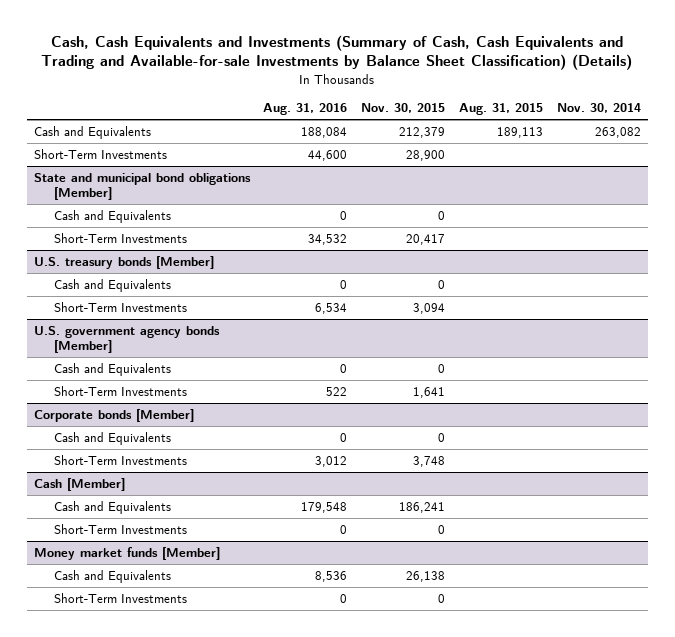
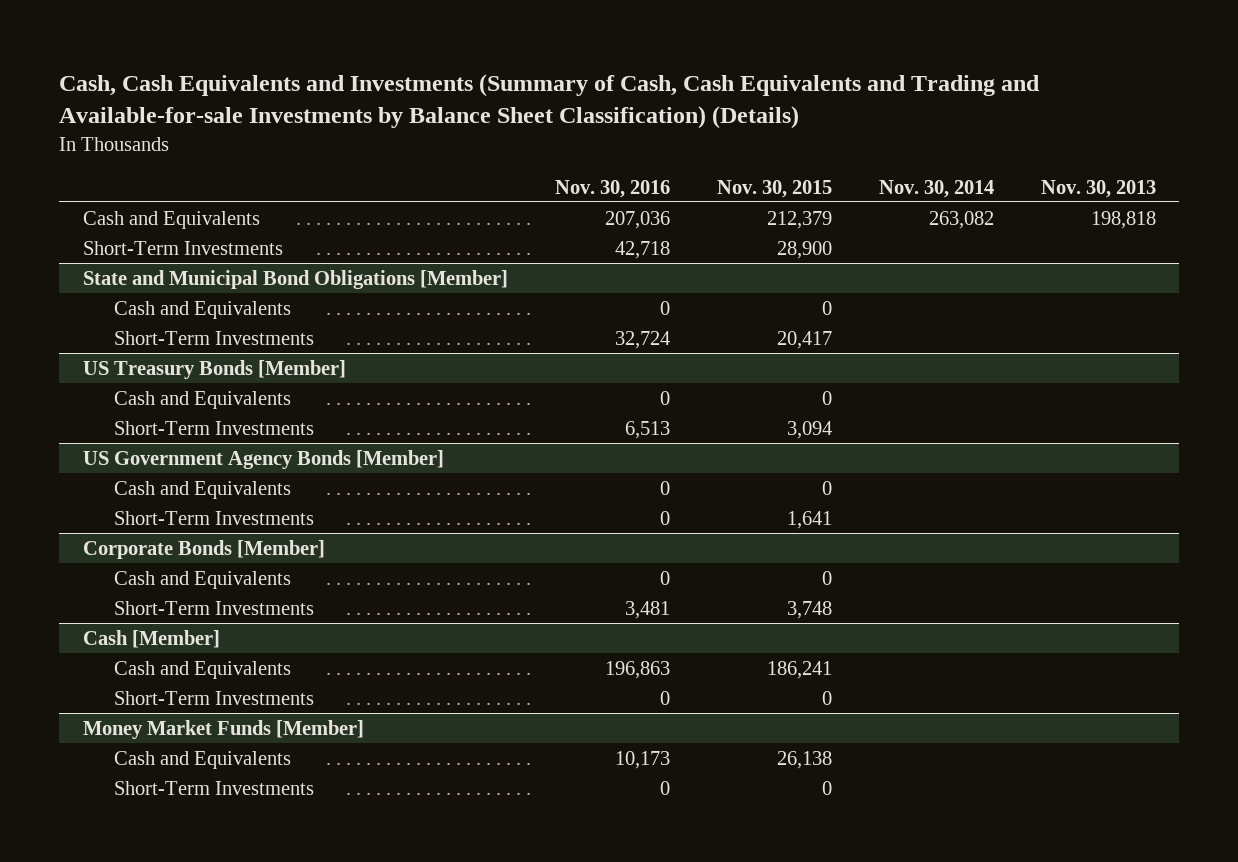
[263,103,348,116] Aug. 31, 2016 -> none
[459,103,544,116] Aug. 31, 2015 -> none
none -> [554,179,670,198] Nov. 30, 2016
none -> [1040,179,1156,198] Nov. 30, 2013
[33,172,251,200] State and municipal bond obligations [Member] -> [82,269,508,289] State and Municipal Bond Obligations [Member]
[33,255,214,269] U.S. treasury bonds [Member] -> [82,359,346,379] US Treasury Bonds [Member]
[33,325,220,353] U.S. government agency bonds [Member] -> [82,449,444,469] US Government Agency Bonds [Member]
[33,408,194,422] Corporate bonds [Member] -> [82,539,325,559] Corporate Bonds [Member]
[33,546,220,560] Money market funds [Member] -> [82,719,364,739] Money Market Funds [Member]

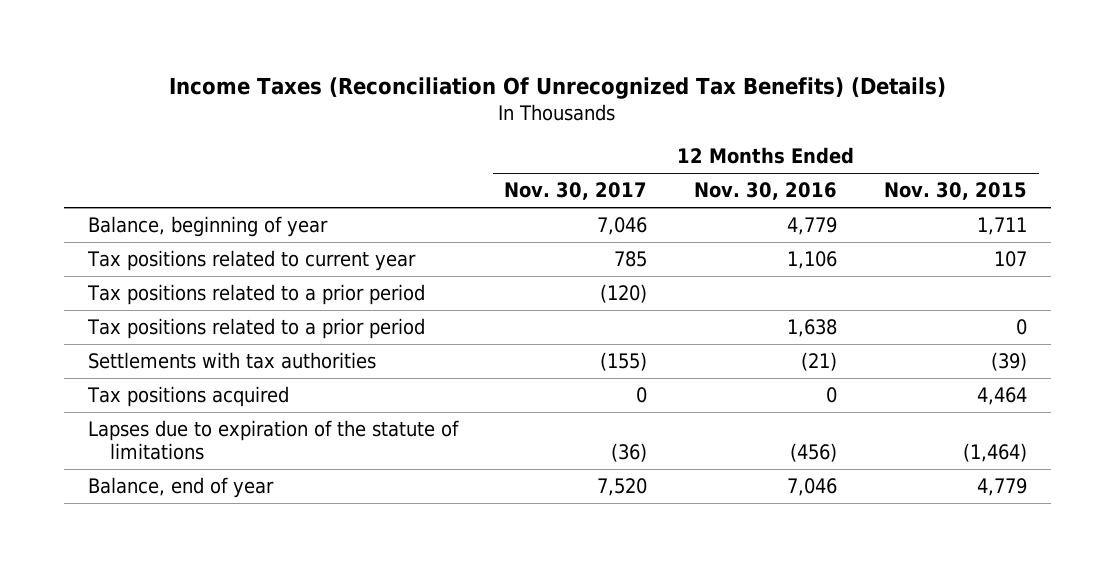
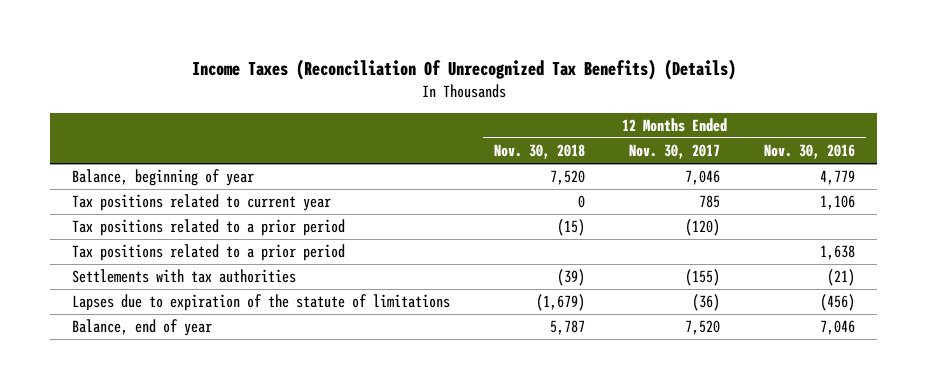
[884,182,1028,201] Nov. 30, 2015 -> none
none -> [494,144,586,160] Nov. 30, 2018
[86,386,289,408] Tax positions acquired -> none

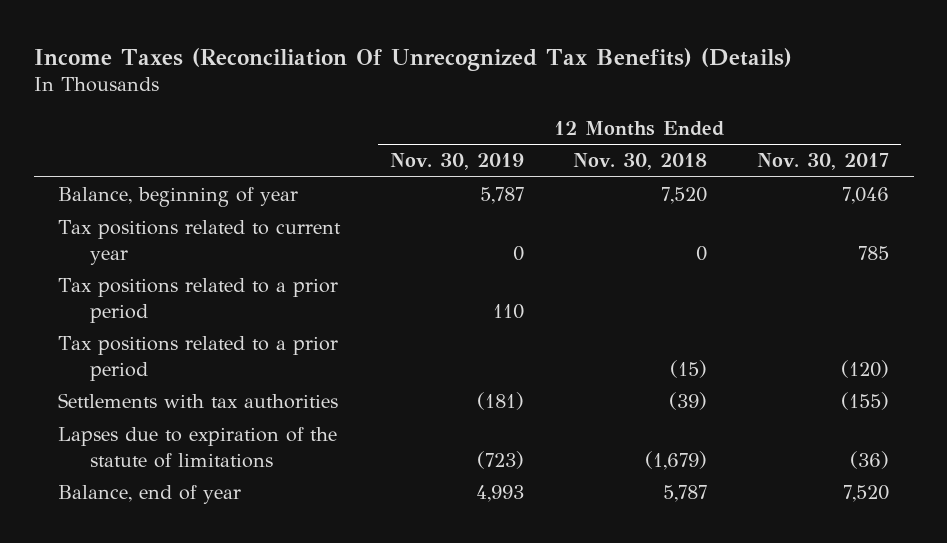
[764,144,856,160] Nov. 30, 2016 -> none
none -> [389,153,524,171] Nov. 30, 2019
[72,219,346,237] Tax positions related to a prior period -> [58,336,339,381] Tax positions related to a prior period

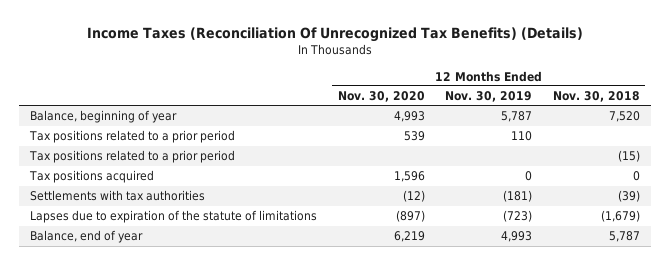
[756,153,889,171] Nov. 30, 2017 -> none
none -> [337,91,425,103] Nov. 30, 2020
[58,220,342,265] Tax positions related to current year -> none
none -> [28,170,154,184] Tax positions acquired

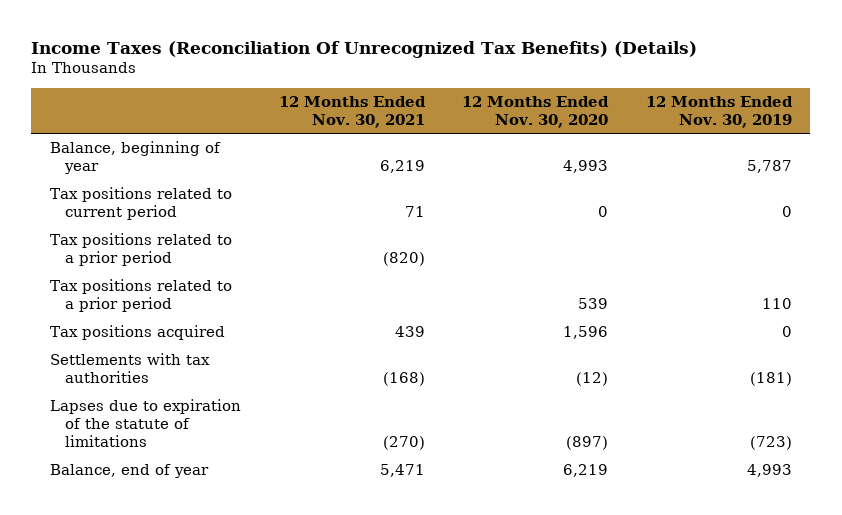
[553,91,641,103] Nov. 30, 2018 -> none
none -> [278,95,426,128] 12 Months Ended Nov. 30, 2021
none -> [50,187,233,221] Tax positions related to current period
[28,130,235,144] Tax positions related to a prior period -> [50,279,233,313] Tax positions related to a prior period

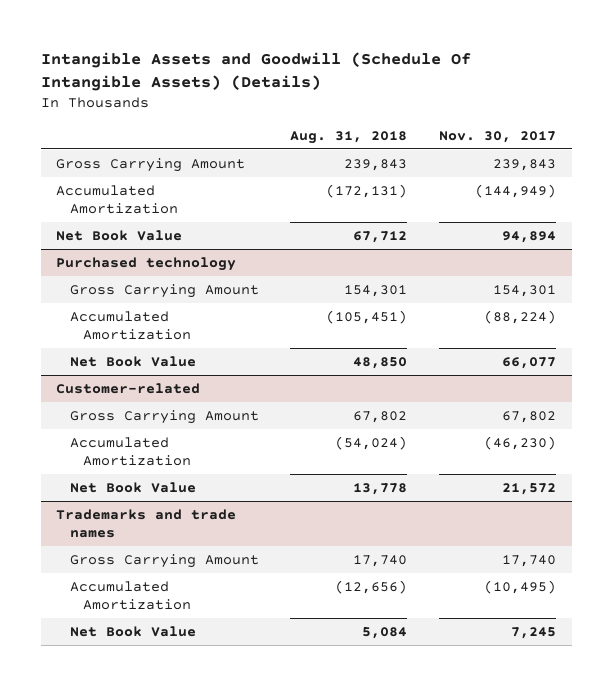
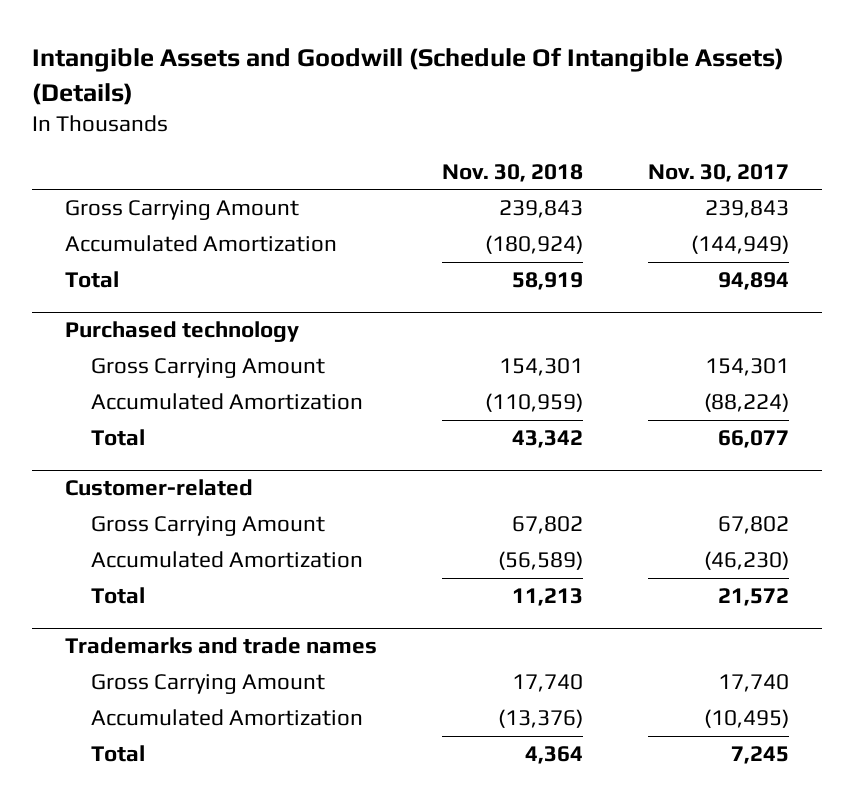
[290,130,408,144] Aug. 31, 2018 -> none
none -> [442,163,584,182] Nov. 30, 2018
[56,229,183,241] Net Book Value -> [64,271,119,289] Total
[69,355,196,367] Net Book Value -> [90,429,145,447] Total
[69,481,196,493] Net Book Value -> [90,587,145,605] Total
[69,625,196,637] Net Book Value -> [90,745,145,763] Total

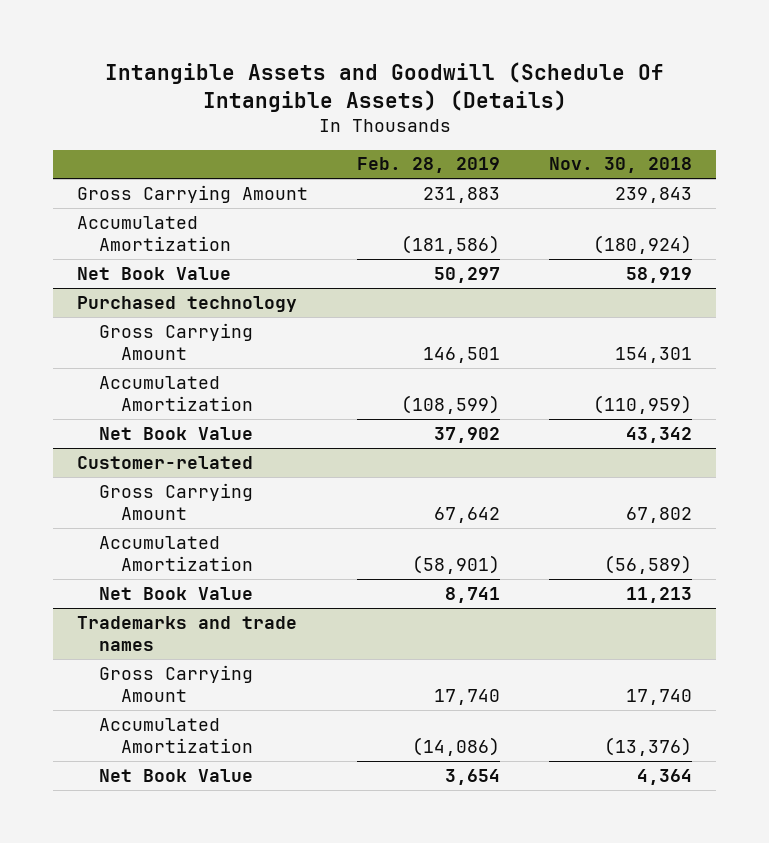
[648,163,790,182] Nov. 30, 2017 -> none
none -> [357,157,501,174] Feb. 28, 2019
[64,271,119,289] Total -> [77,266,232,280] Net Book Value
[90,429,145,447] Total -> [99,426,254,440] Net Book Value
[90,587,145,605] Total -> [99,586,254,600] Net Book Value
[90,745,145,763] Total -> [99,768,254,782] Net Book Value

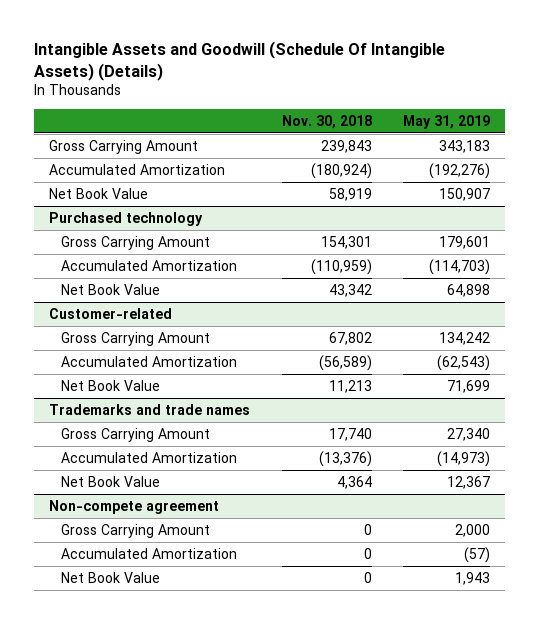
[357,157,501,174] Feb. 28, 2019 -> none
none -> [402,114,490,129] May 31, 2019
none -> [49,499,220,514] Non-compete agreement
none -> [60,523,210,538] Gross Carrying Amount
none -> [60,547,237,559] Accumulated Amortization
none -> [60,571,160,583] Net Book Value

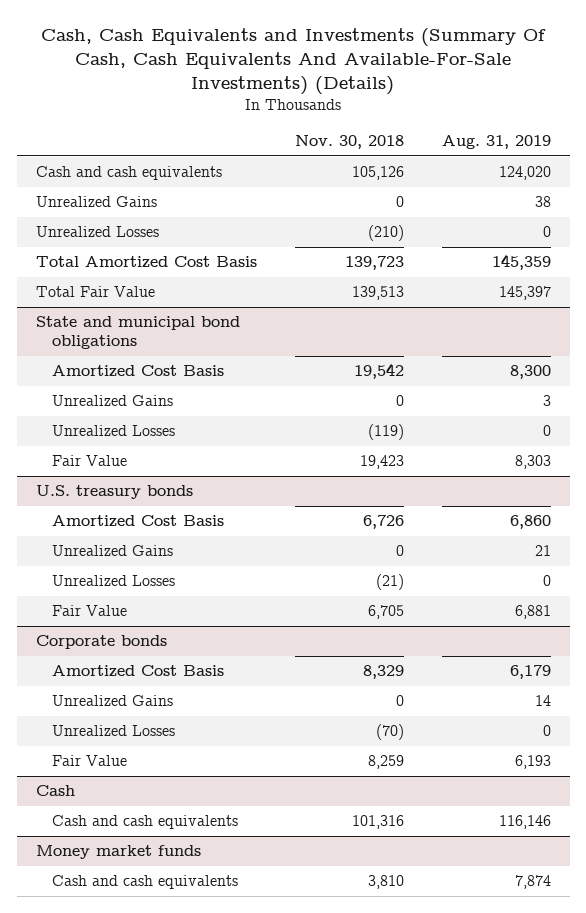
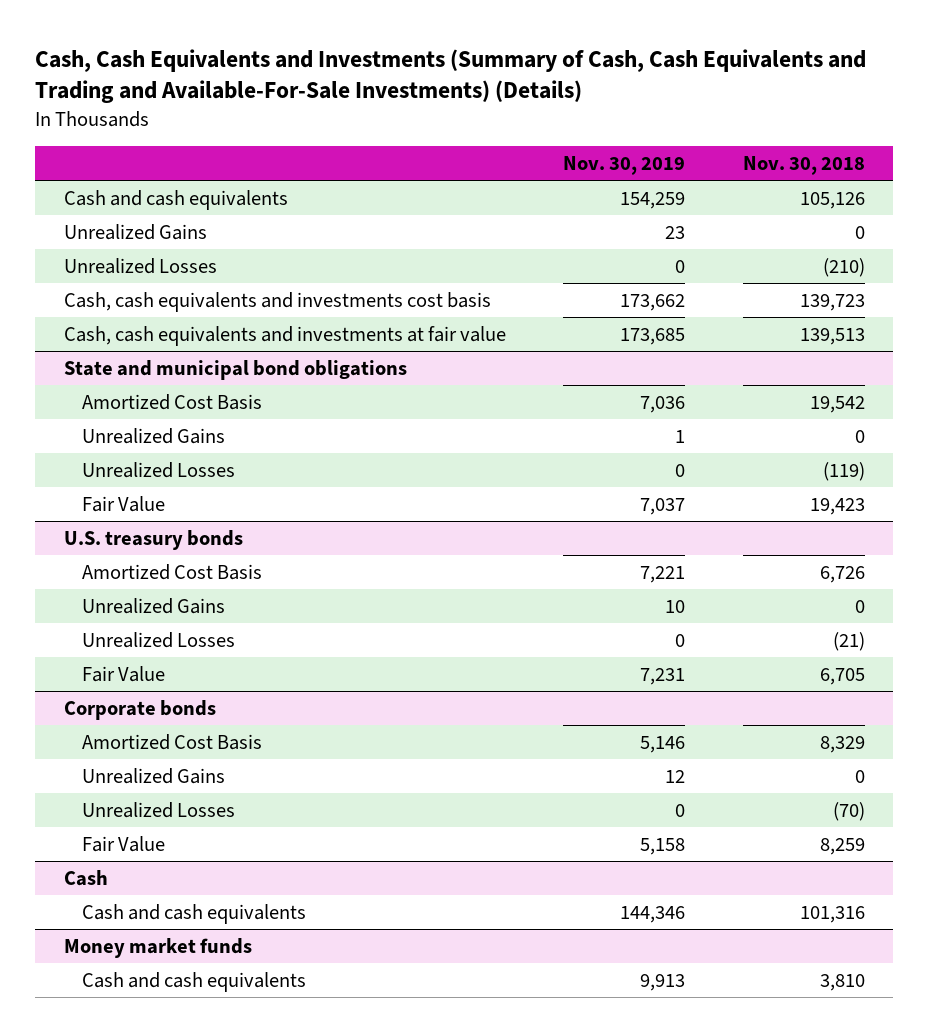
[41,27,547,96] Cash, Cash Equivalents and Investments (Summary Of Cash, Cash Equivalents And Available-For-Sale Investments) (Details) -> [34,48,866,104] Cash, Cash Equivalents and Investments (Summary of Cash, Cash Equivalents and Trading and Available-For-Sale Investments) (Details)
[441,134,551,149] Aug. 31, 2019 -> none
none -> [563,155,686,175] Nov. 30, 2019
[35,256,257,269] Total Amortized Cost Basis -> [63,291,491,312] Cash, cash equivalents and investments cost basis
[35,286,155,298] Total Fair Value -> [63,325,506,346] Cash, cash equivalents and investments at fair value

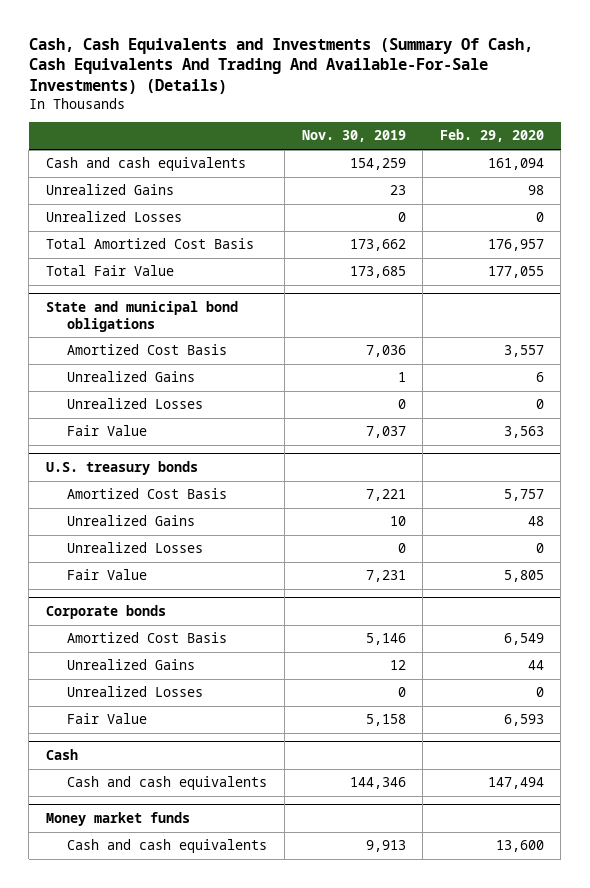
[34,48,866,104] Cash, Cash Equivalents and Investments (Summary of Cash, Cash Equivalents and Trading and Available-For-Sale Investments) (Details) -> [28,37,533,94] Cash, Cash Equivalents and Investments (Summary Of Cash, Cash Equivalents And Trading And Available-For-Sale Investments) (Details)
[742,155,865,175] Nov. 30, 2018 -> none
none -> [439,129,544,143] Feb. 29, 2020
[63,291,491,312] Cash, cash equivalents and investments cost basis -> [46,238,255,250] Total Amortized Cost Basis
[63,325,506,346] Cash, cash equivalents and investments at fair value -> [46,265,175,277] Total Fair Value

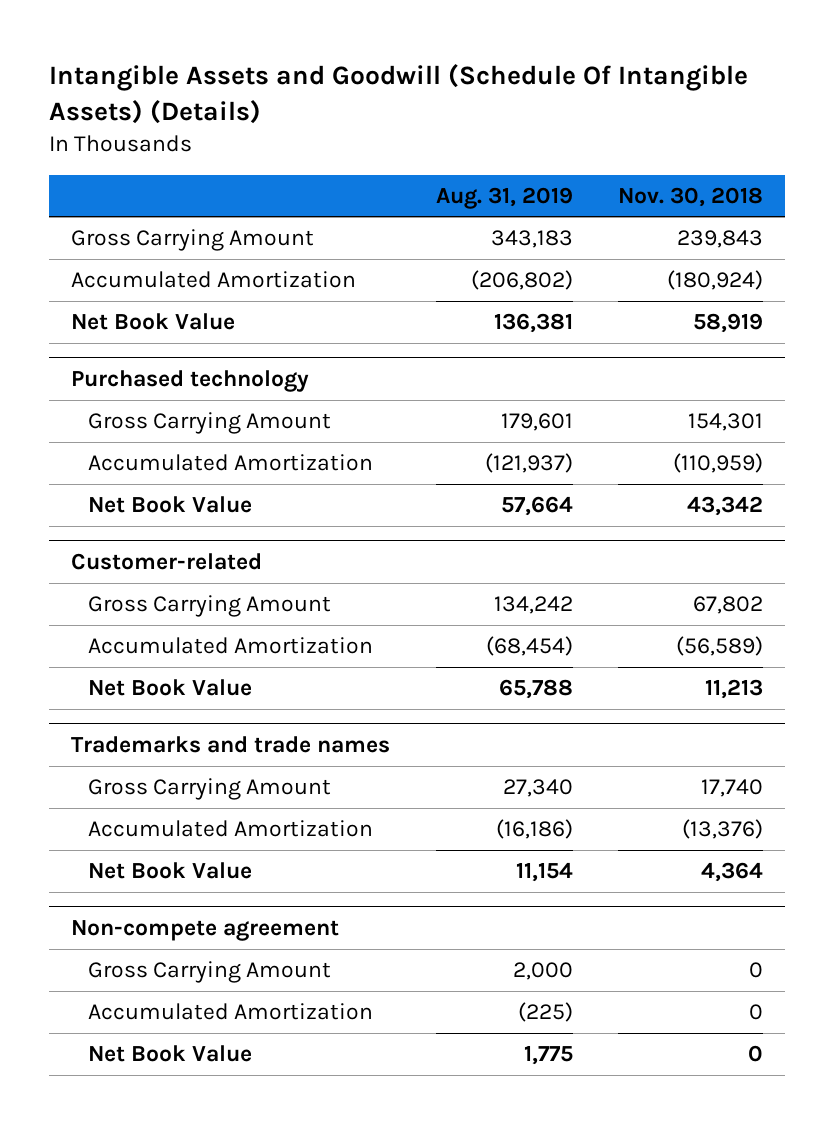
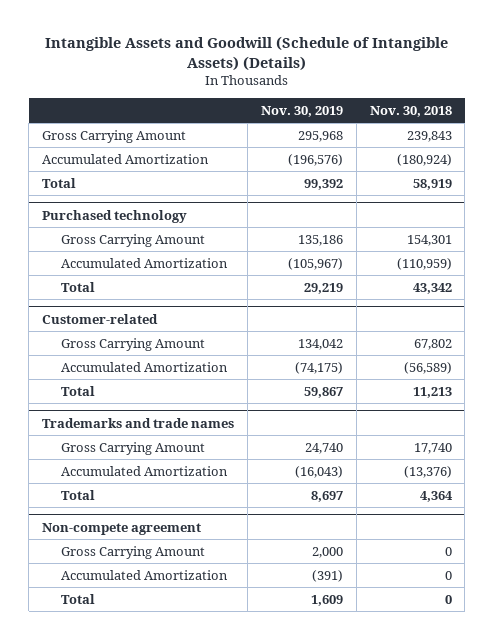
[48,64,748,125] Intangible Assets and Goodwill (Schedule Of Intangible Assets) (Details) -> [44,36,448,72] Intangible Assets and Goodwill (Schedule of Intangible Assets) (Details)
[435,186,573,209] Aug. 31, 2019 -> none
none -> [260,105,343,117] Nov. 30, 2019
[71,313,236,331] Net Book Value -> [41,177,76,188] Total
[87,496,252,514] Net Book Value -> [60,281,95,292] Total
[87,679,252,697] Net Book Value -> [60,385,95,396] Total
[87,862,252,880] Net Book Value -> [60,489,95,500] Total
[87,1045,252,1063] Net Book Value -> [60,593,95,604] Total

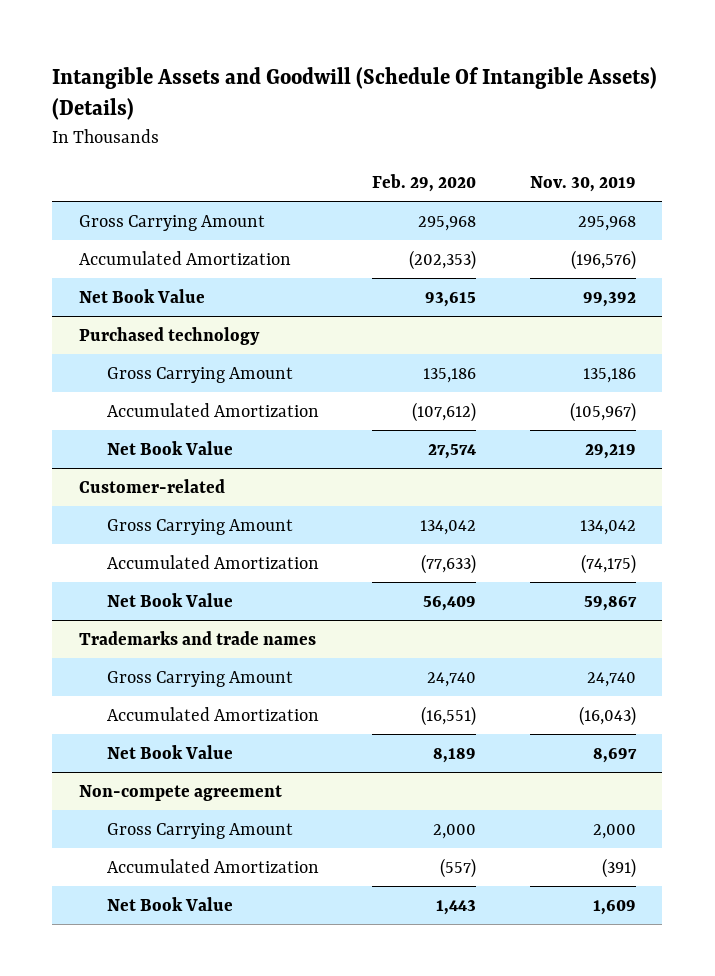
[44,36,448,72] Intangible Assets and Goodwill (Schedule of Intangible Assets) (Details) -> [52,66,658,121] Intangible Assets and Goodwill (Schedule Of Intangible Assets) (Details)
[369,105,452,117] Nov. 30, 2018 -> none
none -> [372,173,477,192] Feb. 29, 2020
[41,177,76,188] Total -> [79,289,206,304] Net Book Value
[60,281,95,292] Total -> [106,441,233,456] Net Book Value
[60,385,95,396] Total -> [106,593,233,608] Net Book Value
[60,489,95,500] Total -> [106,745,233,760] Net Book Value
[60,593,95,604] Total -> [106,897,233,912] Net Book Value

